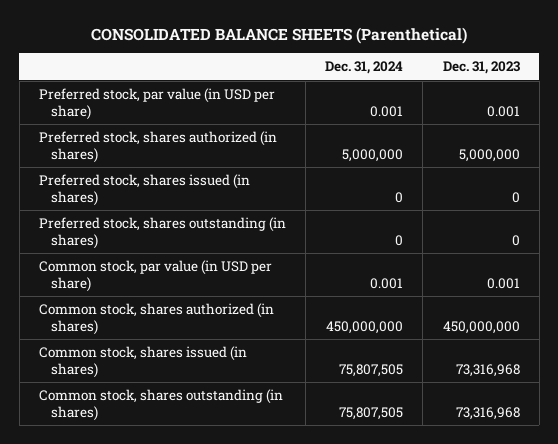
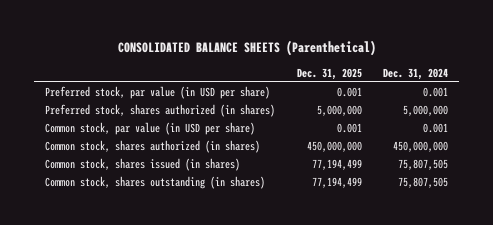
[442,61,520,75] Dec. 31, 2023 -> none
none -> [296,67,362,80] Dec. 31, 2025
[38,174,250,206] Preferred stock, shares issued (in shares) -> none
[38,217,286,249] Preferred stock, shares outstanding (in shares) -> none

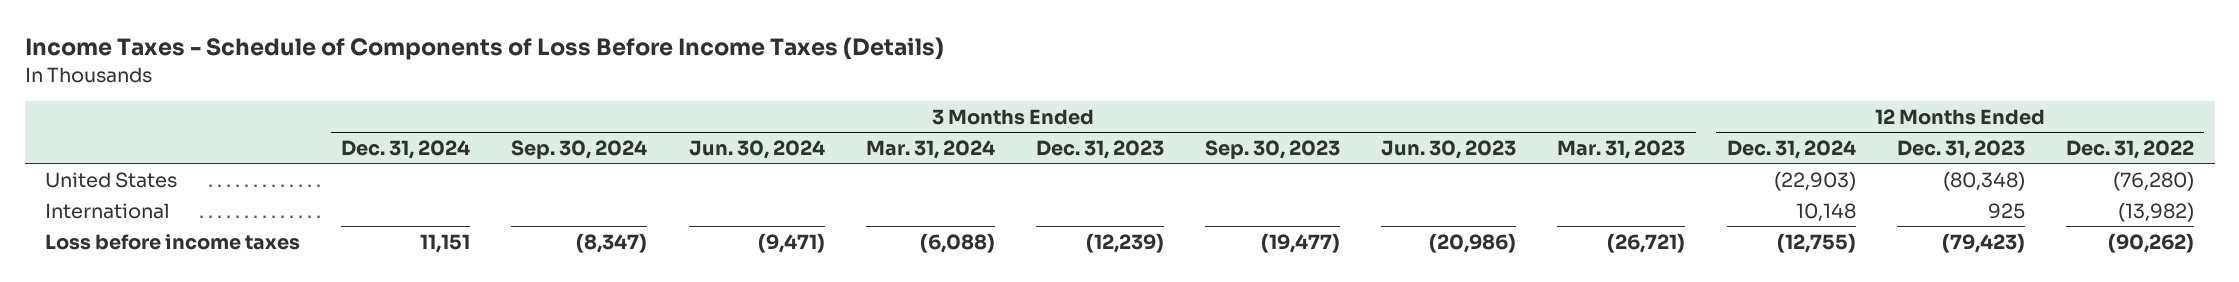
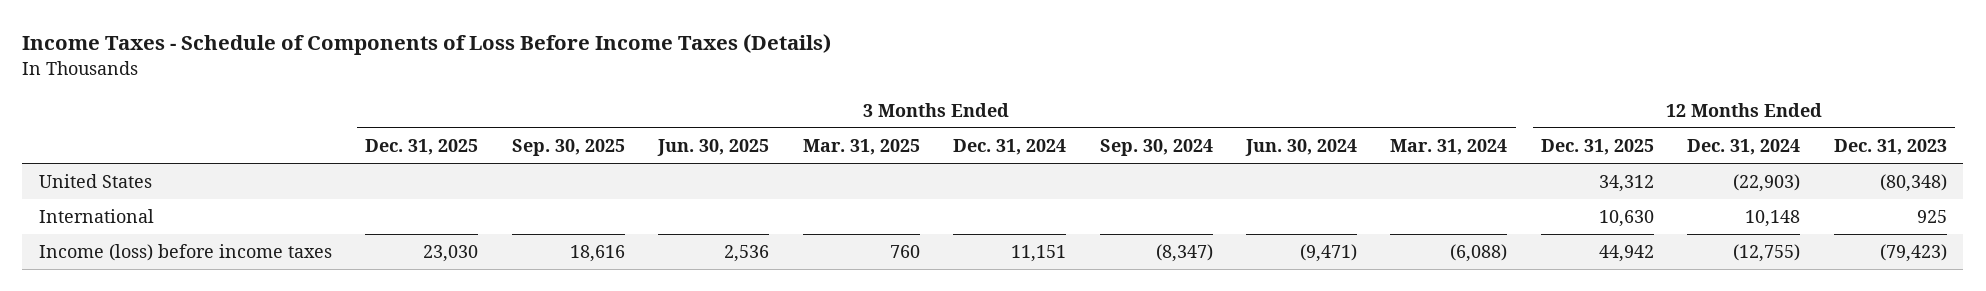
[1035,140,1164,160] Dec. 31, 2023 -> none
[1205,140,1341,160] Sep. 30, 2023 -> none
[1381,140,1517,160] Jun. 30, 2023 -> none
[1557,140,1686,160] Mar. 31, 2023 -> none
[2065,140,2194,160] Dec. 31, 2022 -> none
none -> [365,139,479,156] Dec. 31, 2025
none -> [511,139,625,157] Sep. 30, 2025
none -> [657,139,770,157] Jun. 30, 2025
none -> [802,139,920,156] Mar. 31, 2025
none -> [1540,139,1654,156] Dec. 31, 2025
[45,233,301,250] Loss before income taxes -> [39,244,333,262] Income (loss) before income taxes

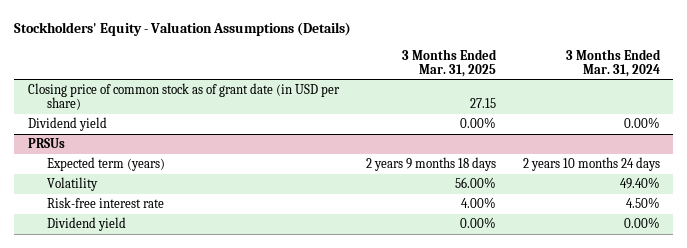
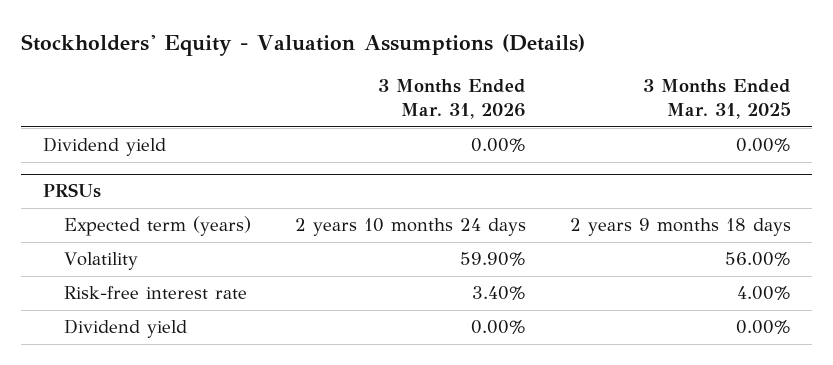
[565,48,661,77] 3 Months Ended Mar. 31, 2024 -> none
none -> [378,78,527,119] 3 Months Ended Mar. 31, 2026
[27,82,340,111] Closing price of common stock as of grant date (in USD per share) -> none

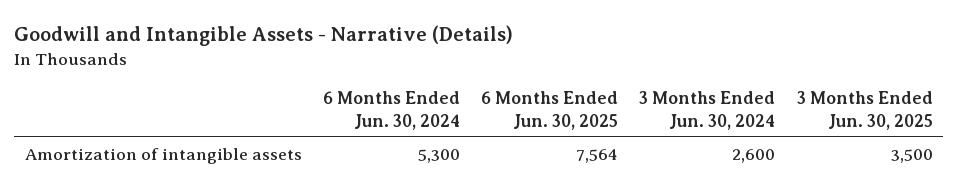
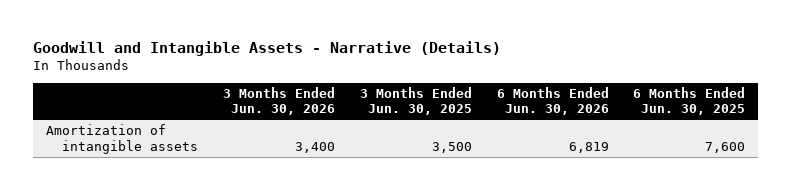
[323,91,461,130] 6 Months Ended Jun. 30, 2024 -> none
[639,91,776,130] 3 Months Ended Jun. 30, 2024 -> none
none -> [222,86,335,116] 3 Months Ended Jun. 30, 2026
none -> [496,86,609,116] 6 Months Ended Jun. 30, 2026
[576,148,619,163] 7,564 -> [705,141,746,153] 7,600

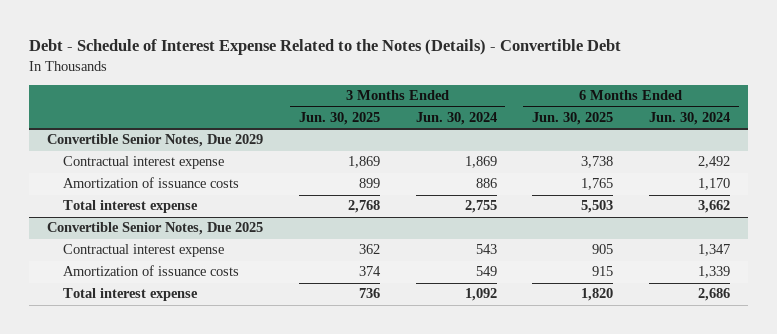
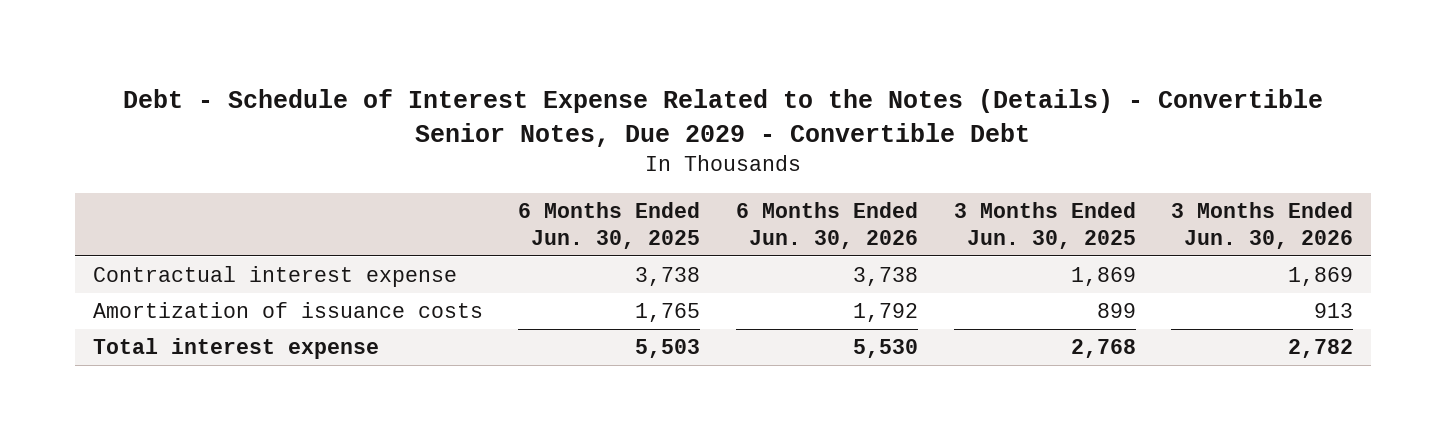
[29,39,622,56] Debt - Schedule of Interest Expense Related to the Notes (Details) - Convertible Debt -> [122,89,1323,147] Debt - Schedule of Interest Expense Related to the Notes (Details) - Convertible Senior Notes, Due 2029 - Convertible Debt
[415,112,497,126] Jun. 30, 2024 -> none
[649,112,731,126] Jun. 30, 2024 -> none
none -> [735,201,918,249] 6 Months Ended Jun. 30, 2026
none -> [1171,201,1354,249] 3 Months Ended Jun. 30, 2026
[47,134,264,148] Convertible Senior Notes, Due 2029 -> none
[47,222,264,236] Convertible Senior Notes, Due 2025 -> none
[62,244,224,258] Contractual interest expense -> none
[62,265,239,277] Amortization of issuance costs -> none
[62,288,198,302] Total interest expense -> none

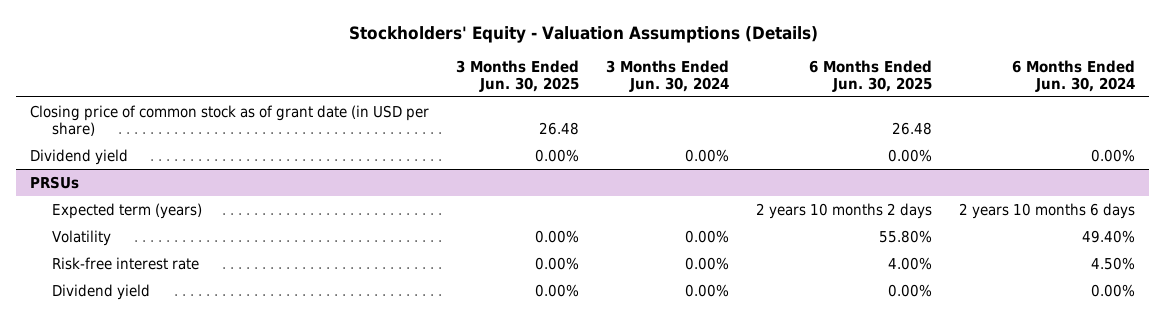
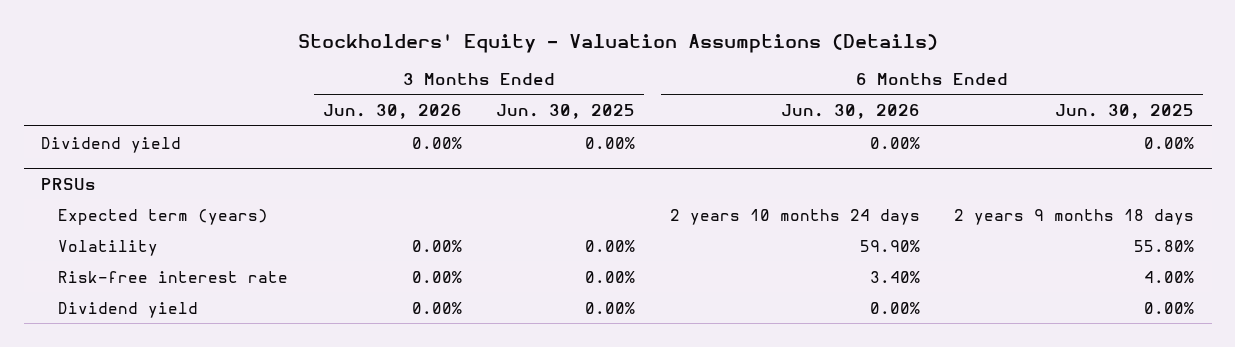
[606,59,730,92] 3 Months Ended Jun. 30, 2024 -> none
[1012,59,1136,92] 6 Months Ended Jun. 30, 2024 -> none
none -> [322,104,462,120] Jun. 30, 2026
none -> [780,104,920,120] Jun. 30, 2026
[29,104,429,136] Closing price of common stock as of grant date (in USD per share) -> none
[756,202,933,219] 2 years 10 months 2 days -> [954,208,1195,225] 2 years 9 months 18 days

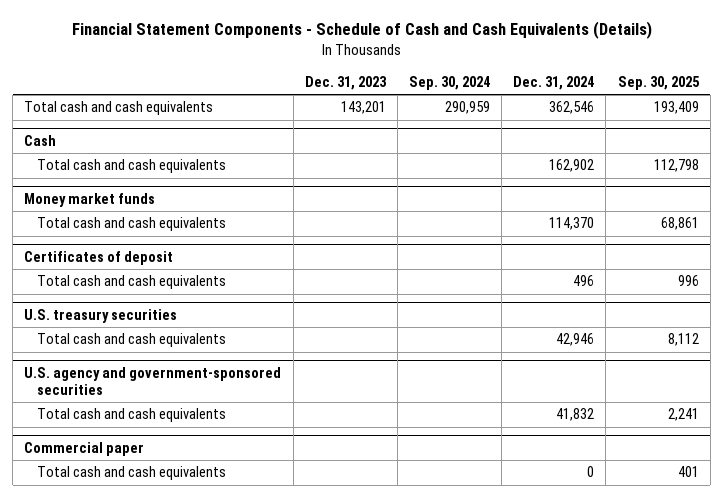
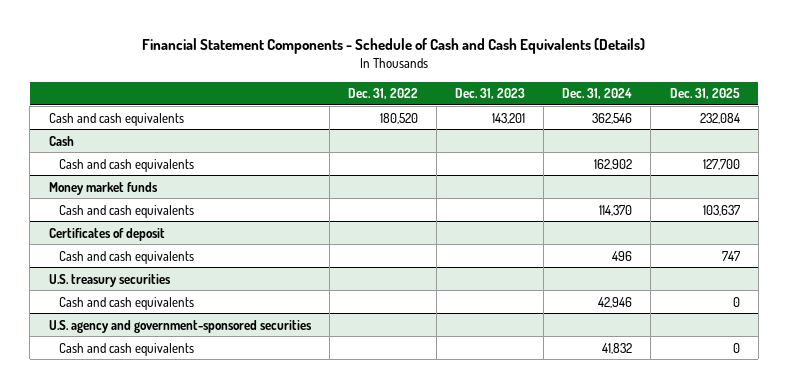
[409,76,491,91] Sep. 30, 2024 -> none
[617,76,700,91] Sep. 30, 2025 -> none
none -> [347,88,418,100] Dec. 31, 2022
none -> [669,88,740,100] Dec. 31, 2025
[24,101,214,116] Total cash and cash equivalents -> [48,112,184,126] Cash and cash equivalents
[37,159,227,174] Total cash and cash equivalents -> [58,158,194,172] Cash and cash equivalents
[37,217,227,232] Total cash and cash equivalents -> [58,204,194,218] Cash and cash equivalents
[37,275,227,290] Total cash and cash equivalents -> [58,250,194,264] Cash and cash equivalents
[37,333,227,348] Total cash and cash equivalents -> [58,296,194,310] Cash and cash equivalents
[24,442,145,457] Commercial paper -> none
[37,466,227,481] Total cash and cash equivalents -> none
[37,408,227,423] Total cash and cash equivalents -> [58,342,194,356] Cash and cash equivalents

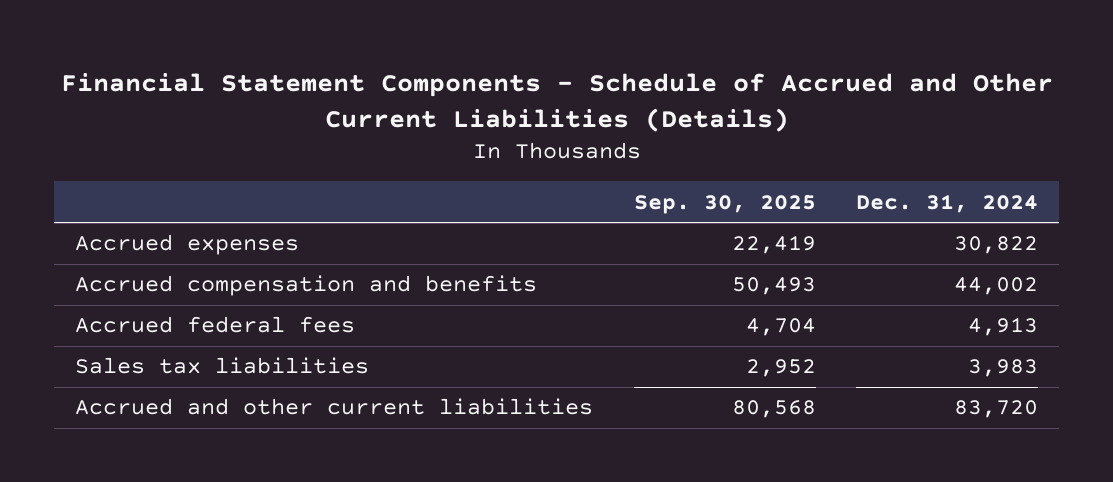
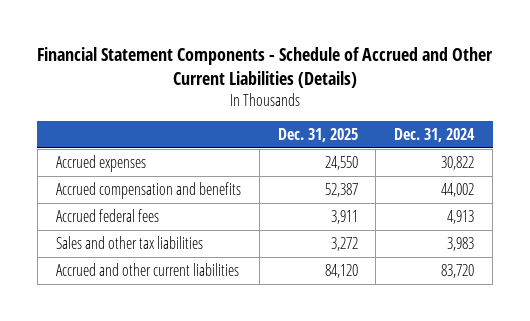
[633,194,816,214] Sep. 30, 2025 -> none
none -> [277,127,358,142] Dec. 31, 2025
[74,357,369,375] Sales tax liabilities -> [55,235,203,249] Sales and other tax liabilities

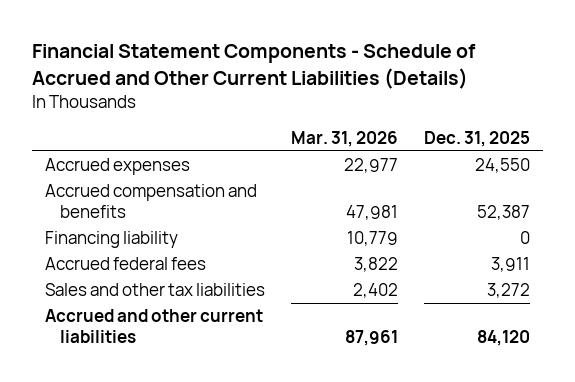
[394,127,476,142] Dec. 31, 2024 -> none
none -> [291,131,399,148] Mar. 31, 2026
none -> [44,231,178,249] Financing liability

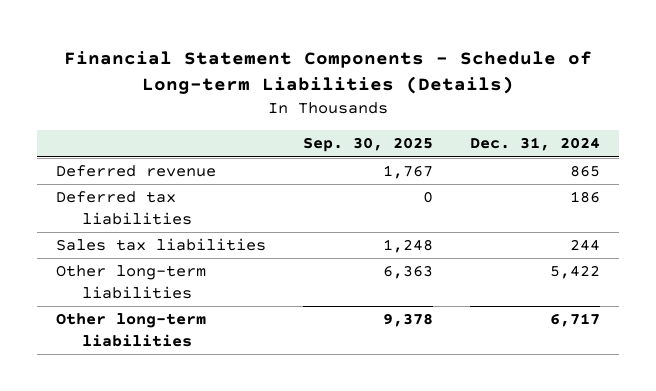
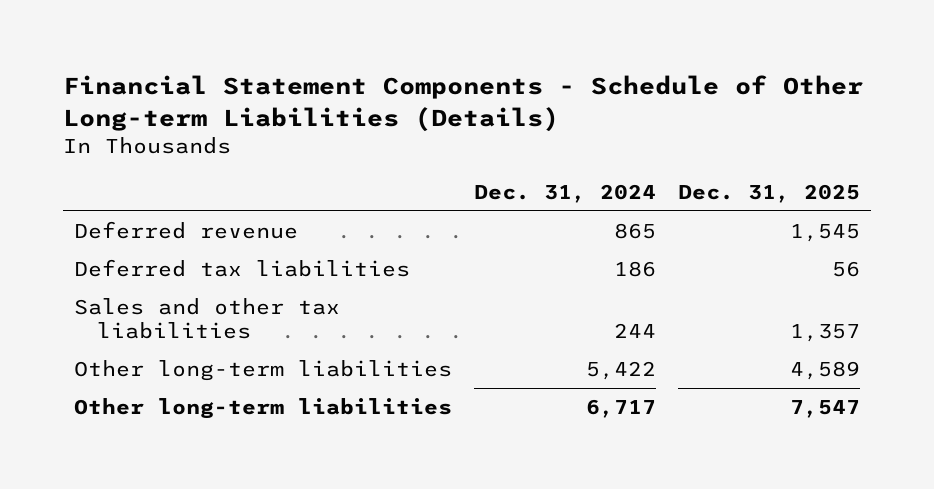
[63,50,592,95] Financial Statement Components - Schedule of Long-term Liabilities (Details) -> [63,75,864,132] Financial Statement Components - Schedule of Other Long-term Liabilities (Details)
[302,137,433,153] Sep. 30, 2025 -> none
none -> [677,183,860,203] Dec. 31, 2025
[55,238,266,252] Sales tax liabilities -> [74,298,341,339] Sales and other tax liabilities

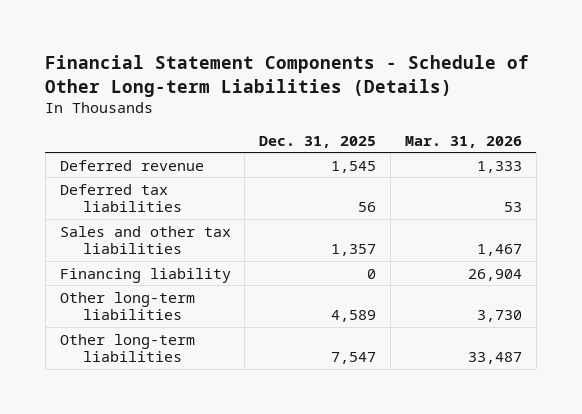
[473,183,656,203] Dec. 31, 2024 -> none
none -> [404,135,522,148] Mar. 31, 2026
none -> [59,267,231,283] Financing liability

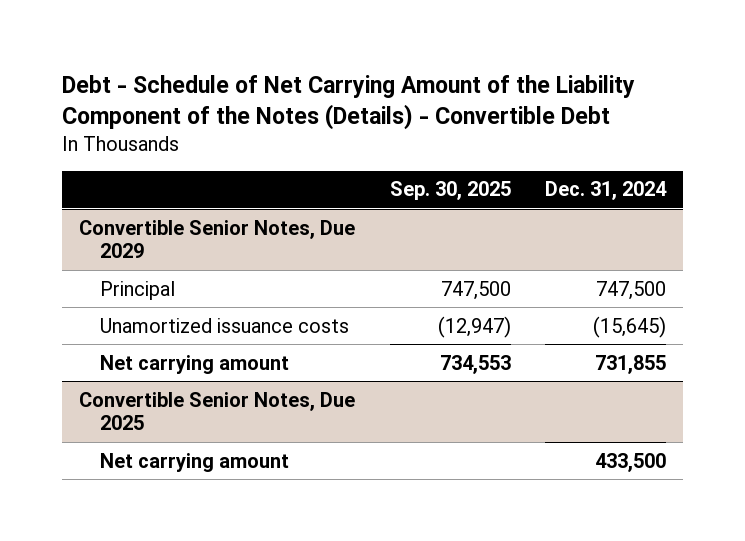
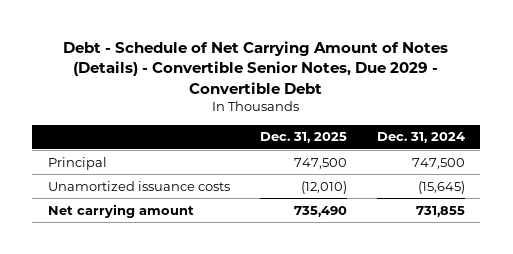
[62,75,636,131] Debt - Schedule of Net Carrying Amount of the Liability Component of the Notes (Details) - Convertible Debt -> [63,40,449,94] Debt - Schedule of Net Carrying Amount of Notes (Details) - Convertible Senior Notes, Due 2029 - Convertible Debt
[389,181,511,201] Sep. 30, 2025 -> none
none -> [259,132,347,144] Dec. 31, 2025
[79,219,356,259] Convertible Senior Notes, Due 2029 -> none
[79,391,356,431] Convertible Senior Notes, Due 2025 -> none
[100,452,290,472] Net carrying amount -> none

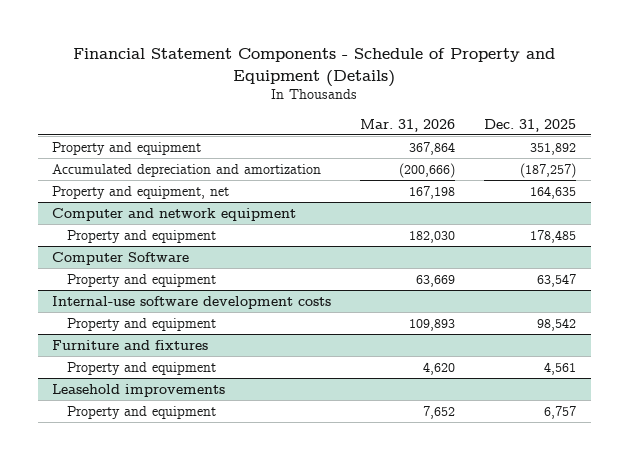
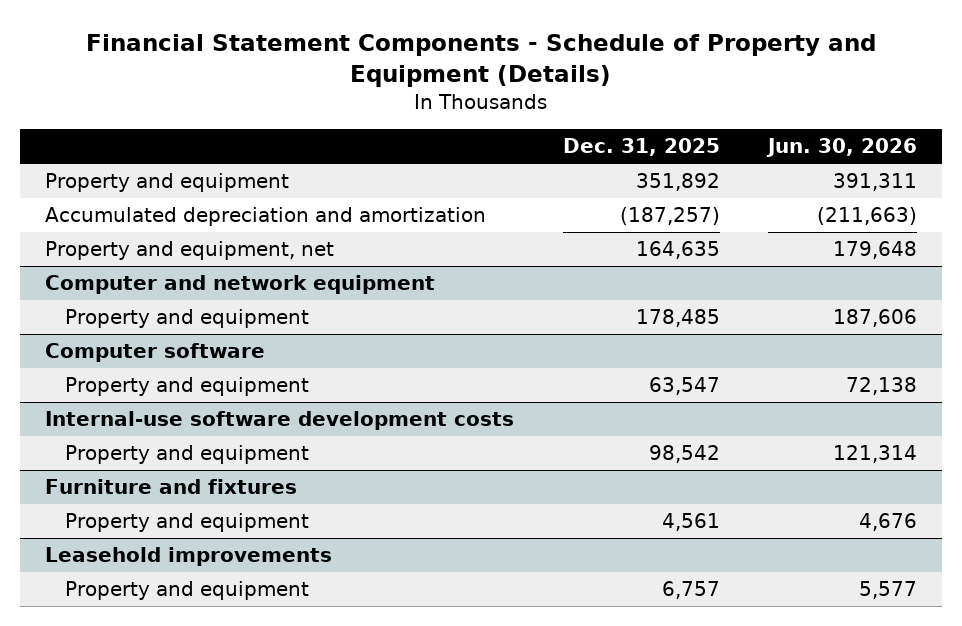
[360,118,456,132] Mar. 31, 2026 -> none
none -> [766,138,918,158] Jun. 30, 2026
[52,251,190,265] Computer Software -> [44,343,265,363] Computer software

